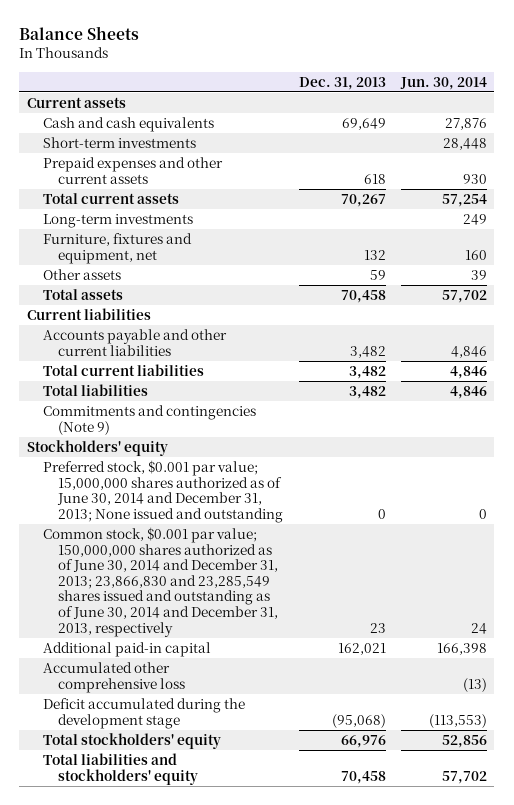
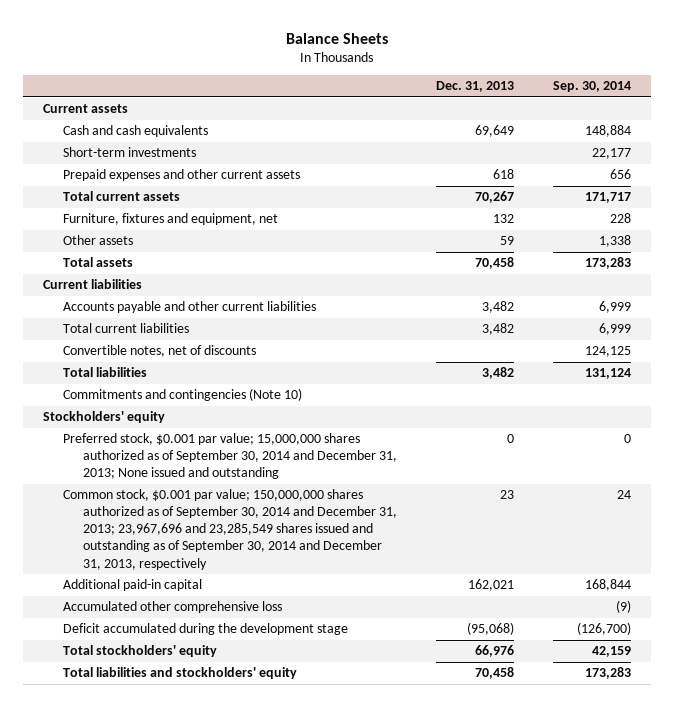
[399,76,487,90] Jun. 30, 2014 -> none
none -> [553,81,632,93] Sep. 30, 2014
[42,213,193,228] Long-term investments -> none
none -> [62,345,256,358] Convertible notes, net of discounts
[42,404,256,435] Commitments and contingencies (Note 9) -> [62,388,302,402] Commitments and contingencies (Note 10)
[42,459,284,523] Preferred stock, $0.001 par value; 15,000,000 shares authorized as of June 30, 2014 and December 31, 2013; None issued and outstanding -> [62,433,398,480] Preferred stock, $0.001 par value; 15,000,000 shares authorized as of September 30, 2014 and December 31, 2013; None issued and outstanding
[42,526,279,637] Common stock, $0.001 par value; 150,000,000 shares authorized as of June 30, 2014 and December 31, 2013; 23,866,830 and 23,285,549 shares issued and outstanding as of June 30, 2014 and December 31, 2013, respectively -> [62,489,398,570] Common stock, $0.001 par value; 150,000,000 shares authorized as of September 30, 2014 and December 31, 2013; 23,967,696 and 23,285,549 shares issued and outstanding as of September 30, 2014 and December 31, 2013, respectively

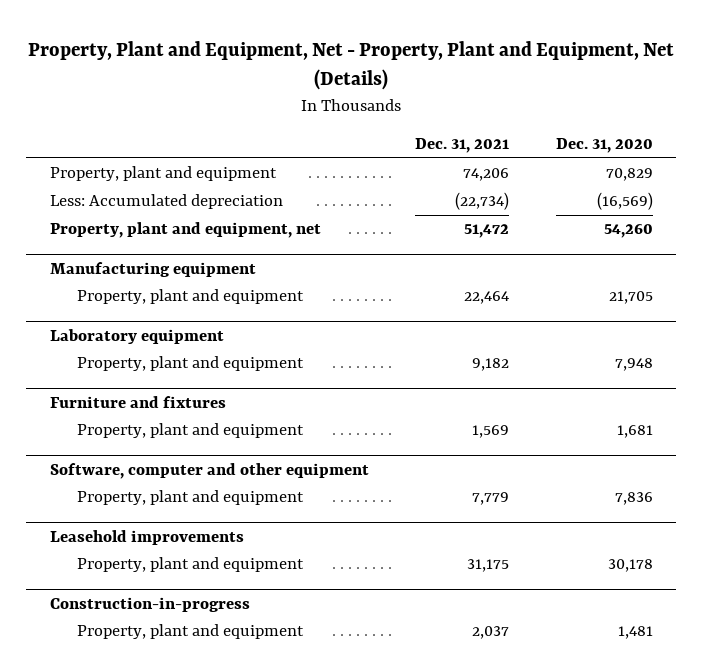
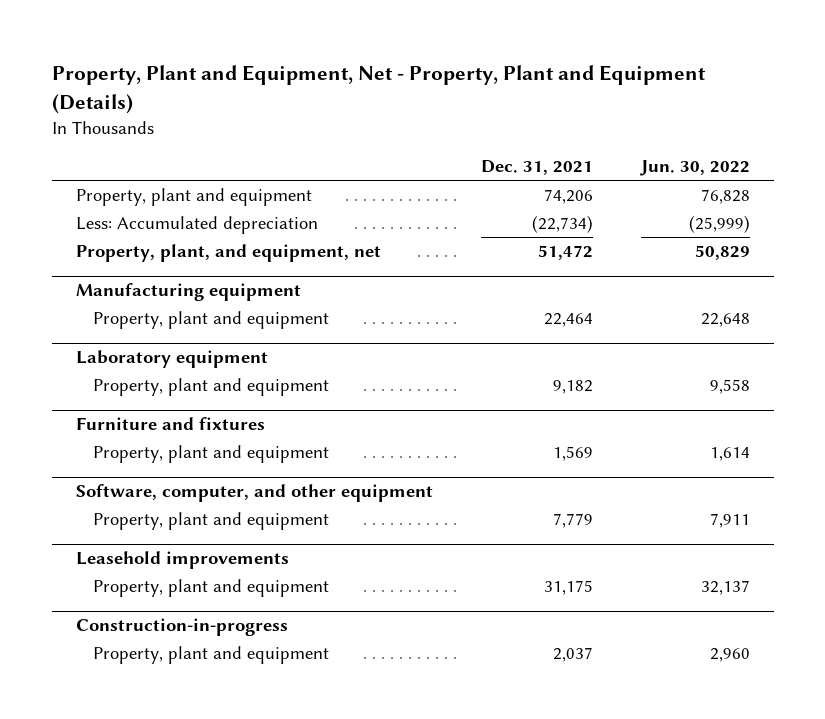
[28,40,675,91] Property, Plant and Equipment, Net - Property, Plant and Equipment, Net (Details) -> [51,65,706,114] Property, Plant and Equipment, Net - Property, Plant and Equipment (Details)
[555,138,653,154] Dec. 31, 2020 -> none
none -> [639,160,750,177] Jun. 30, 2022
[49,222,321,239] Property, plant and equipment, net -> [75,244,381,263] Property, plant, and equipment, net
[49,462,369,479] Software, computer and other equipment -> [75,484,433,503] Software, computer, and other equipment

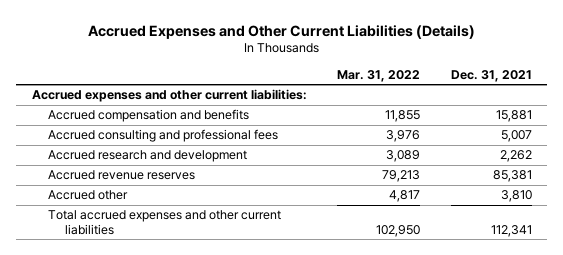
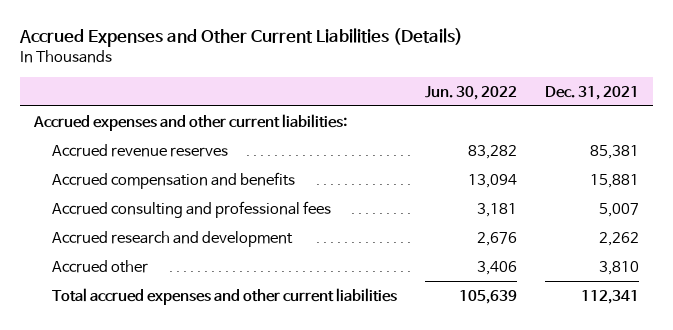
[337,69,421,82] Mar. 31, 2022 -> none
none -> [425,85,518,100] Jun. 30, 2022
[48,170,196,181] Accrued revenue reserves -> [51,143,228,157] Accrued revenue reserves

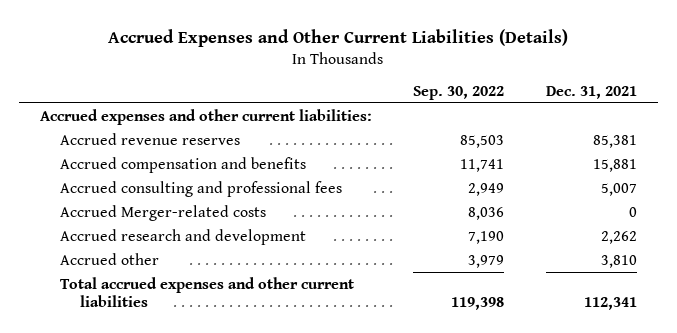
[425,85,518,100] Jun. 30, 2022 -> none
none -> [413,85,505,100] Sep. 30, 2022
none -> [59,204,266,221] Accrued Merger-related costs

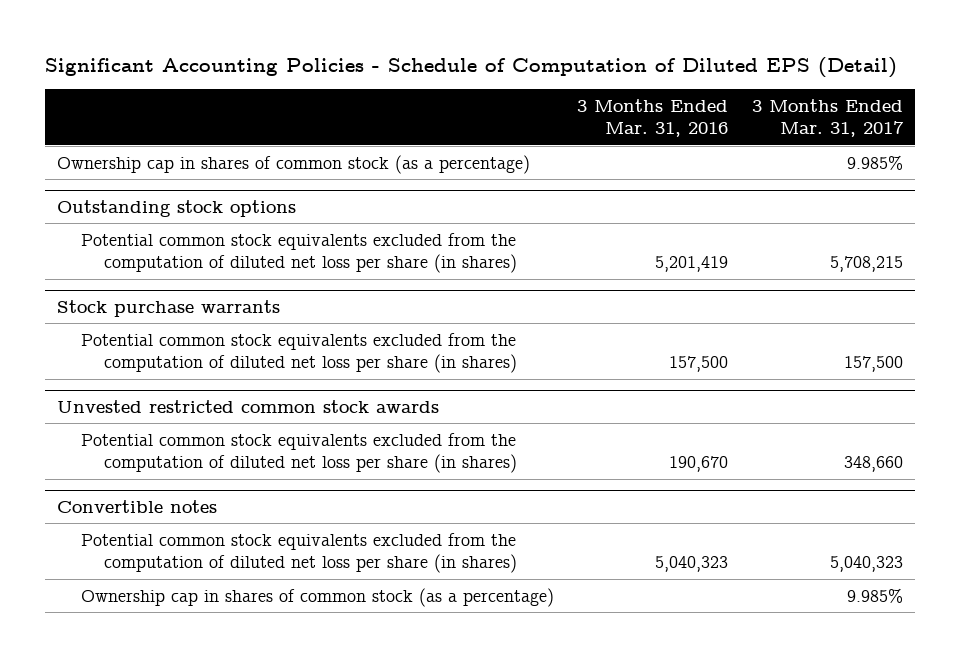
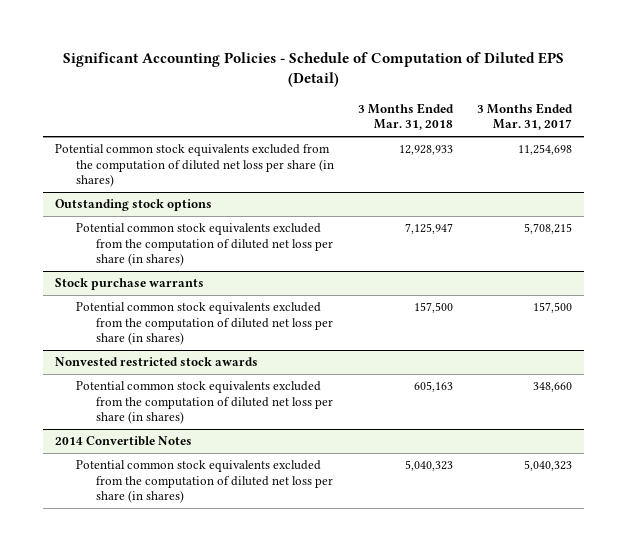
[577,98,729,138] 3 Months Ended Mar. 31, 2016 -> none
none -> [357,102,454,131] 3 Months Ended Mar. 31, 2018
[56,154,530,174] Ownership cap in shares of common stock (as a percentage) -> none
none -> [55,144,334,188] Potential common stock equivalents excluded from the computation of diluted net loss per share (in shares)
[56,399,439,413] Unvested restricted common stock awards -> [55,357,259,367] Nonvested restricted stock awards
[56,499,217,513] Convertible notes -> [55,436,193,447] 2014 Convertible Notes
[80,587,554,607] Ownership cap in shares of common stock (as a percentage) -> none

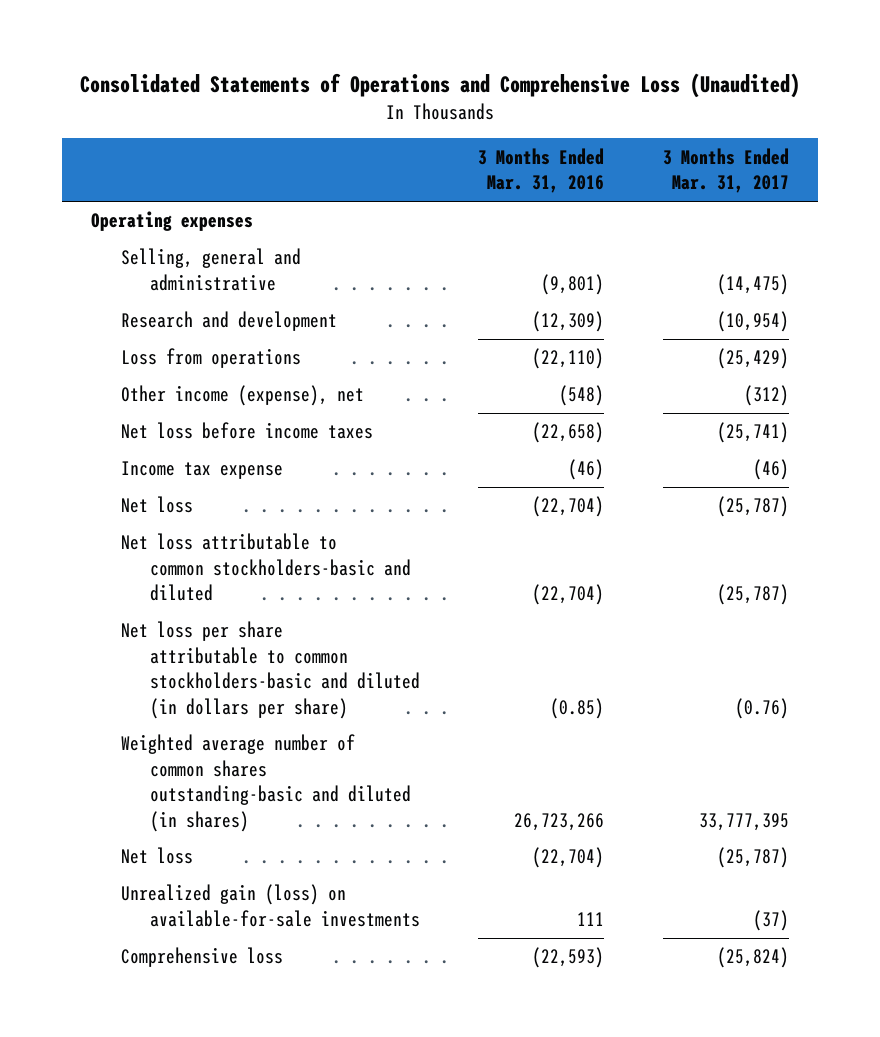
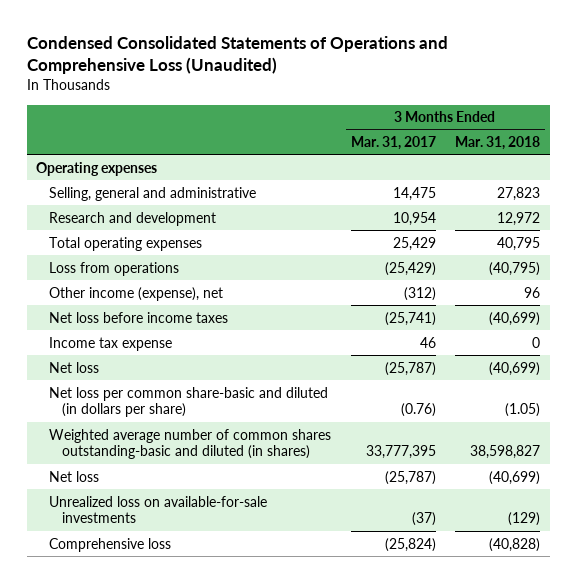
[79,73,800,99] Consolidated Statements of Operations and Comprehensive Loss (Unaudited) -> [26,35,448,75] Condensed Consolidated Statements of Operations and Comprehensive Loss (Unaudited)
[478,147,605,194] 3 Months Ended Mar. 31, 2016 -> none
none -> [454,135,540,150] Mar. 31, 2018
[716,273,789,295] (14,475) -> [392,186,436,201] 14,475
[716,311,789,333] (10,954) -> [392,211,436,226] 10,954
none -> [49,236,203,251] Total operating expenses
[752,459,789,481] (46) -> [419,336,436,348] 46
[120,533,411,602] Net loss attributable to common stockholders-basic and diluted -> none
[120,621,420,719] Net loss per share attributable to common stockholders-basic and diluted (in dollars per share) -> [49,386,329,418] Net loss per common share-basic and diluted (in dollars per share)
[120,884,420,927] Unrealized gain (loss) on available-for-sale investments -> [49,495,268,524] Unrealized loss on available-for-sale investments

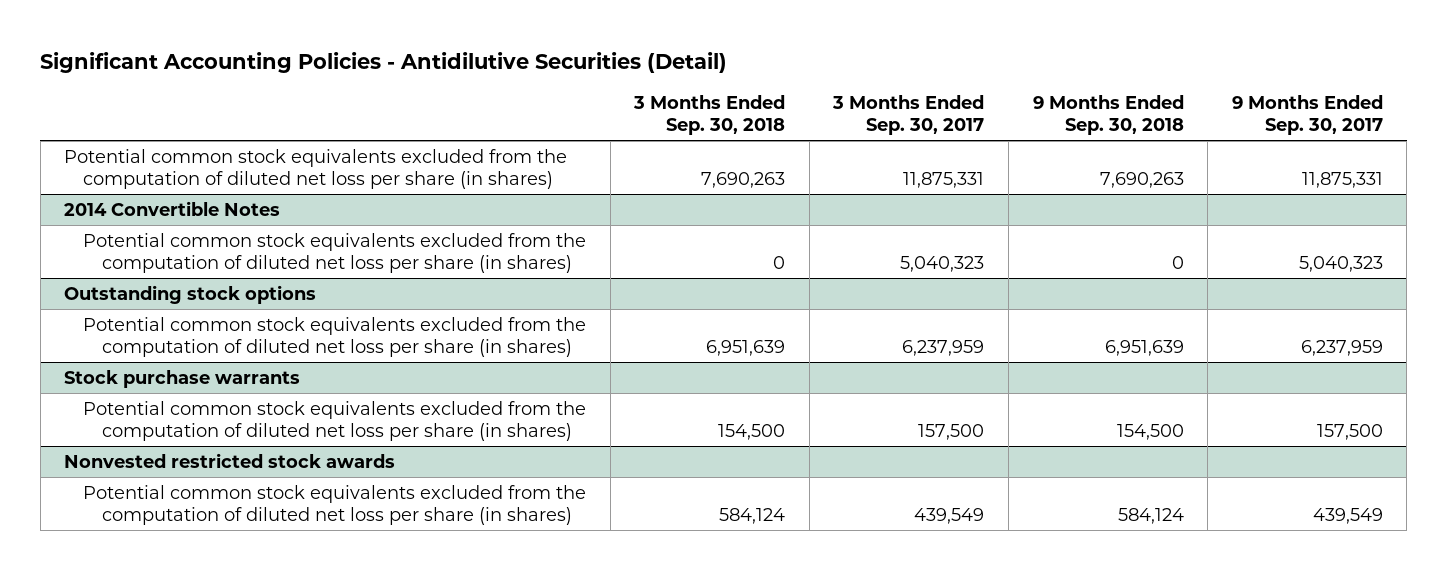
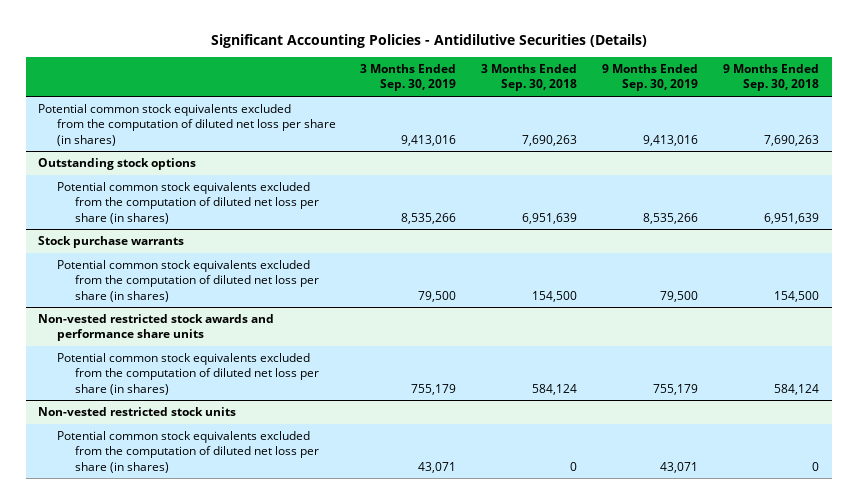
[40,51,728,73] Significant Accounting Policies - Antidilutive Securities (Detail) -> [210,33,647,48] Significant Accounting Policies - Antidilutive Securities (Details)
[832,94,985,135] 3 Months Ended Sep. 30, 2017 -> none
[1231,94,1383,135] 9 Months Ended Sep. 30, 2017 -> none
none -> [360,64,457,92] 3 Months Ended Sep. 30, 2019
none -> [602,64,699,92] 9 Months Ended Sep. 30, 2019
[64,200,281,216] 2014 Convertible Notes -> none
[83,232,587,274] Potential common stock equivalents excluded from the computation of diluted net loss per share (in shares) -> none
[64,452,396,468] Nonvested restricted stock awards -> none
none -> [38,314,275,342] Non-vested restricted stock awards and performance share units
none -> [38,407,237,417] Non-vested restricted stock units
none -> [56,431,319,473] Potential common stock equivalents excluded from the computation of diluted net loss per share (in shares)

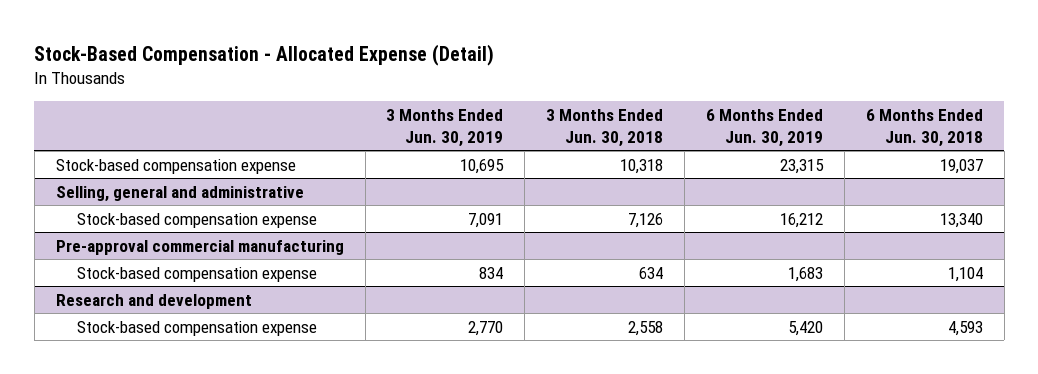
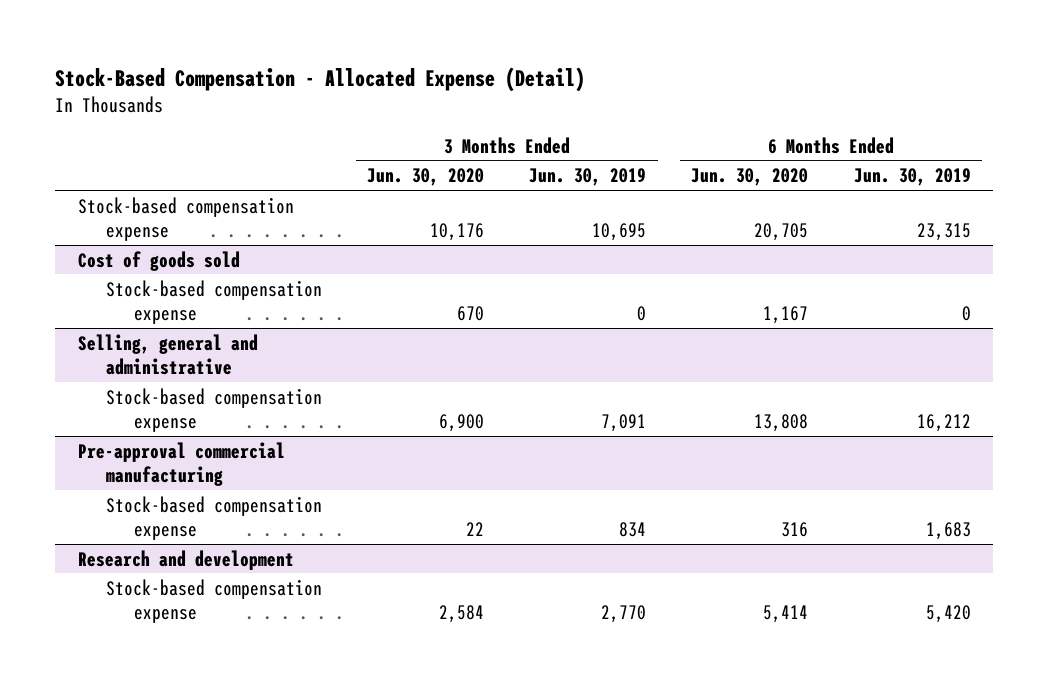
[546,108,664,147] 3 Months Ended Jun. 30, 2018 -> none
[865,108,983,147] 6 Months Ended Jun. 30, 2018 -> none
none -> [367,168,485,187] Jun. 30, 2020
none -> [691,168,809,187] Jun. 30, 2020
none -> [77,250,240,271] Cost of goods sold
none -> [105,279,322,325] Stock-based compensation expense

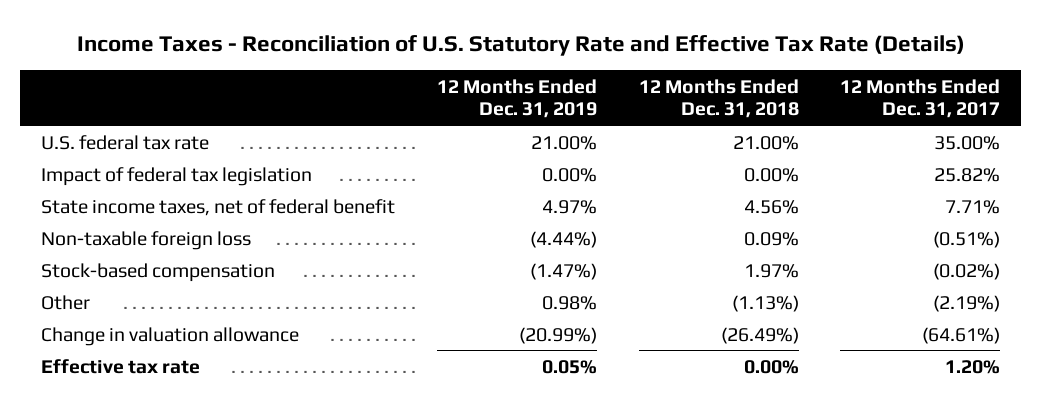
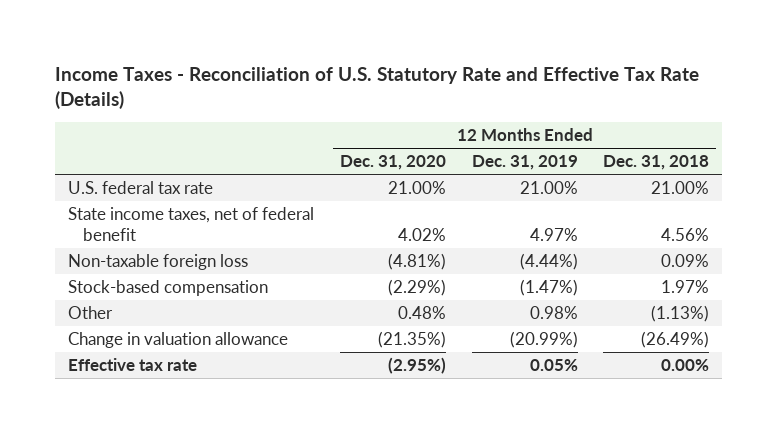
[840,78,1001,119] 12 Months Ended Dec. 31, 2017 -> none
none -> [339,155,446,171] Dec. 31, 2020
[41,166,313,186] Impact of federal tax legislation -> none

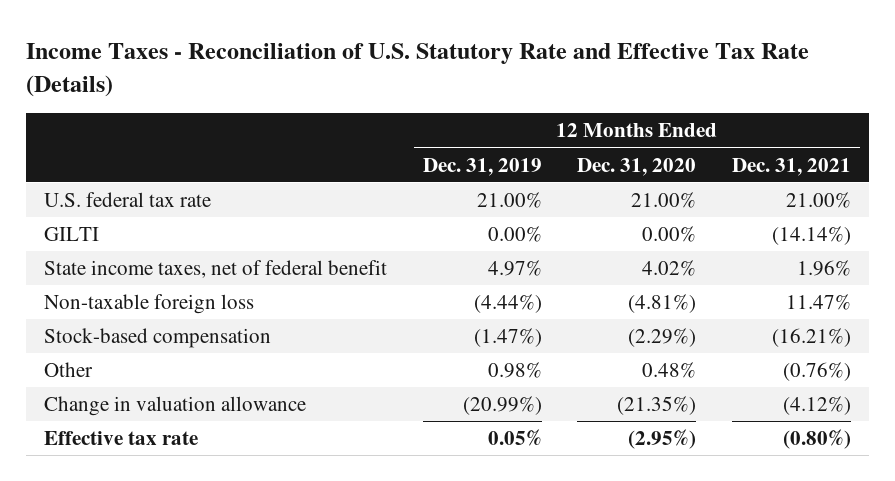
[603,155,710,171] Dec. 31, 2018 -> none
none -> [732,157,852,176] Dec. 31, 2021
none -> [44,227,100,242] GILTI

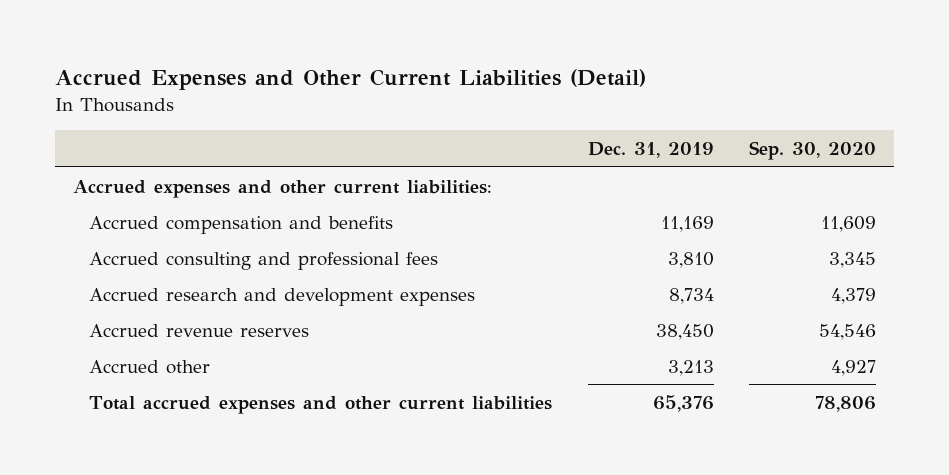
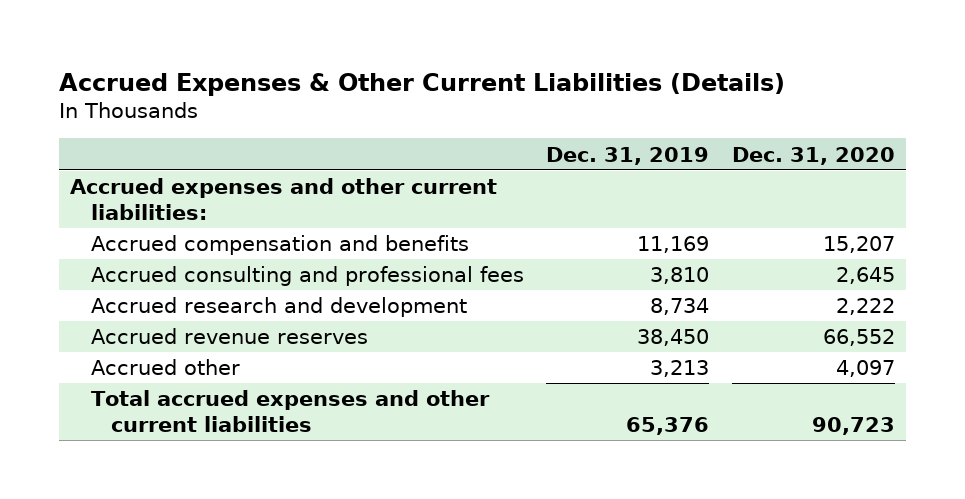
[55,69,647,91] Accrued Expenses and Other Current Liabilities (Detail) -> [59,72,786,96] Accrued Expenses & Other Current Liabilities (Details)
[748,141,876,161] Sep. 30, 2020 -> none
none -> [731,146,895,165] Dec. 31, 2020
[89,287,476,306] Accrued research and development expenses -> [90,297,467,318] Accrued research and development

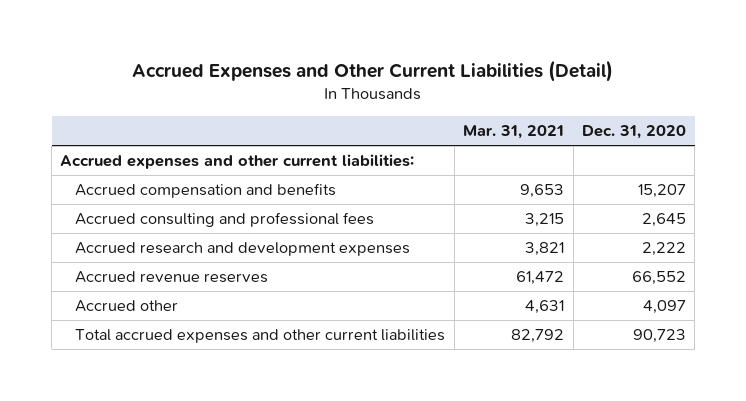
[59,72,786,96] Accrued Expenses & Other Current Liabilities (Details) -> [132,60,614,83] Accrued Expenses and Other Current Liabilities (Detail)
[546,146,710,165] Dec. 31, 2019 -> none
none -> [463,124,565,139] Mar. 31, 2021
[90,297,467,318] Accrued research and development -> [75,242,411,257] Accrued research and development expenses

